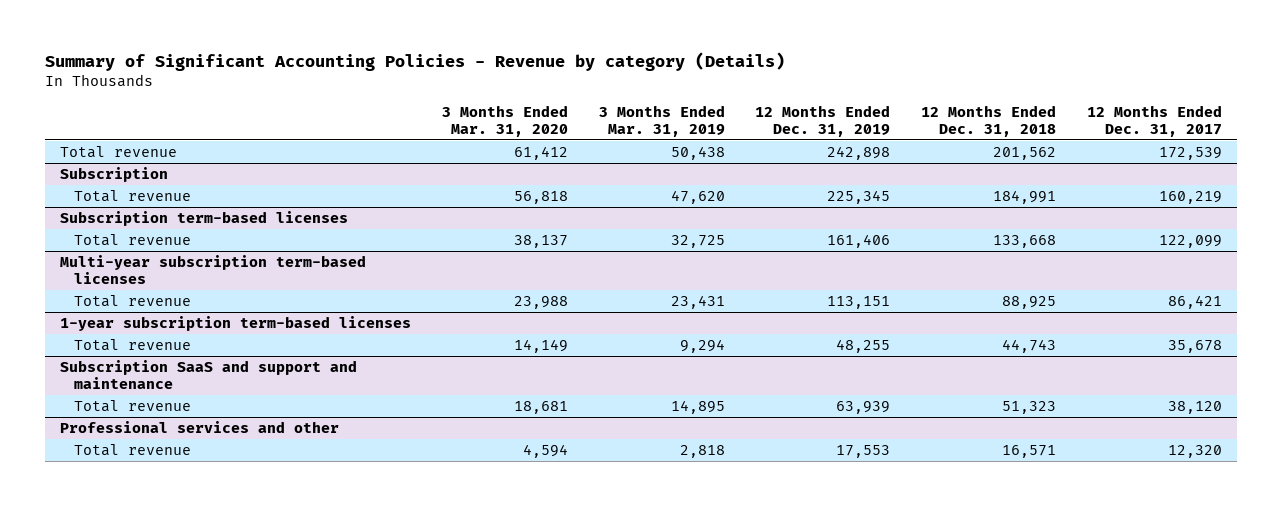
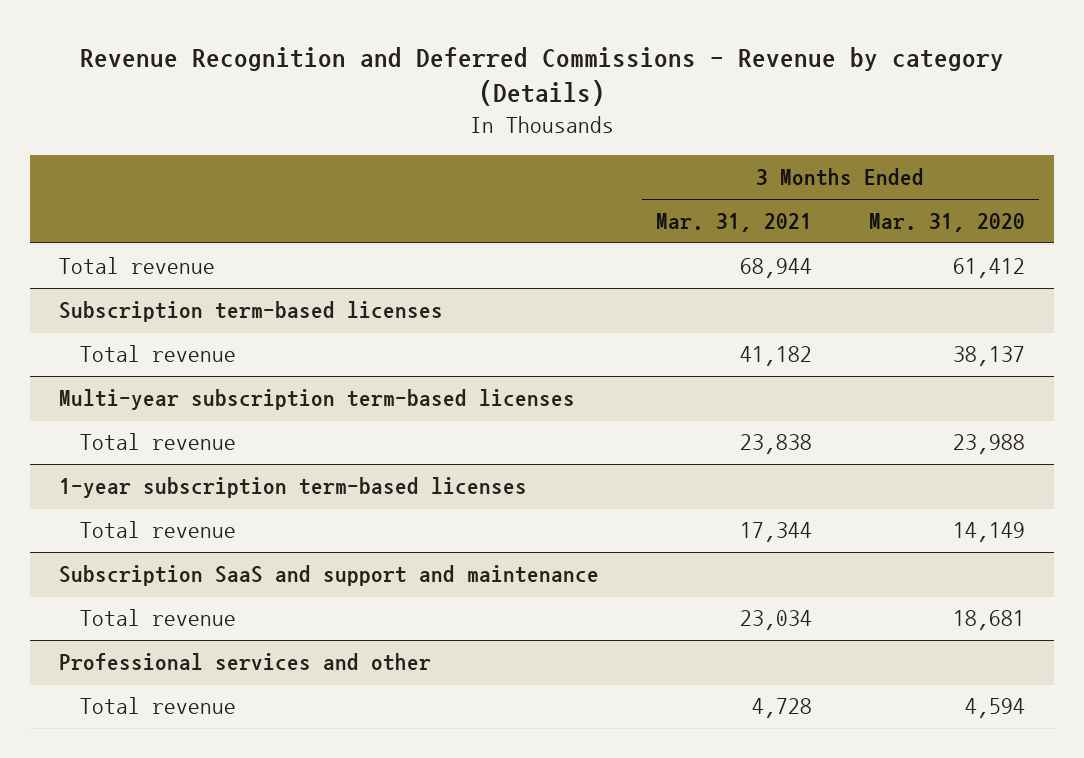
[44,51,785,71] Summary of Significant Accounting Policies - Revenue by category (Details) -> [79,46,1004,107] Revenue Recognition and Deferred Commissions - Revenue by category (Details)
[598,104,725,137] 3 Months Ended Mar. 31, 2019 -> none
[755,104,891,137] 12 Months Ended Dec. 31, 2019 -> none
[921,104,1057,137] 12 Months Ended Dec. 31, 2018 -> none
[1086,104,1222,137] 12 Months Ended Dec. 31, 2017 -> none
none -> [655,213,812,233] Mar. 31, 2021
[59,167,168,183] Subscription -> none
[73,190,191,203] Total revenue -> none

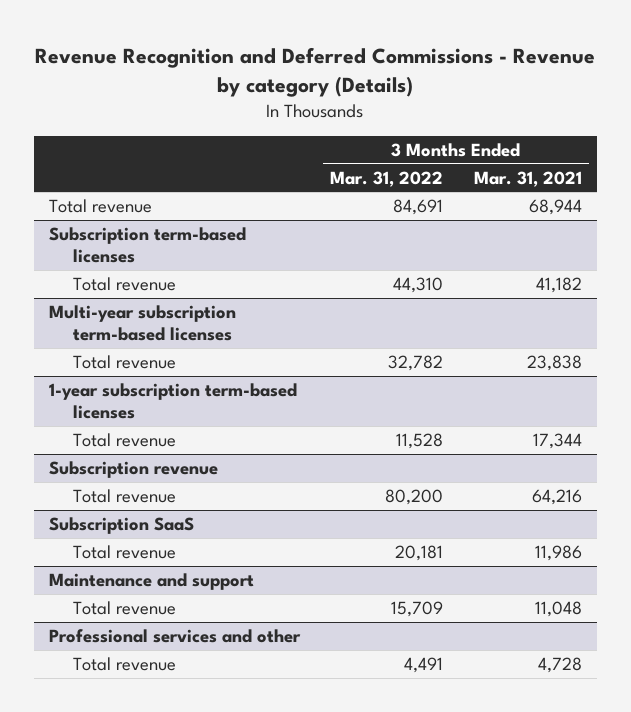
[868,213,1025,233] Mar. 31, 2020 -> none
none -> [330,170,444,187] Mar. 31, 2022
[58,565,599,587] Subscription SaaS and support and maintenance -> [49,461,219,479] Subscription revenue
[739,610,812,631] 23,034 -> [531,489,582,506] 64,216
none -> [49,517,195,535] Subscription SaaS
none -> [73,545,177,560] Total revenue
none -> [49,573,255,591] Maintenance and support
none -> [73,601,177,616] Total revenue

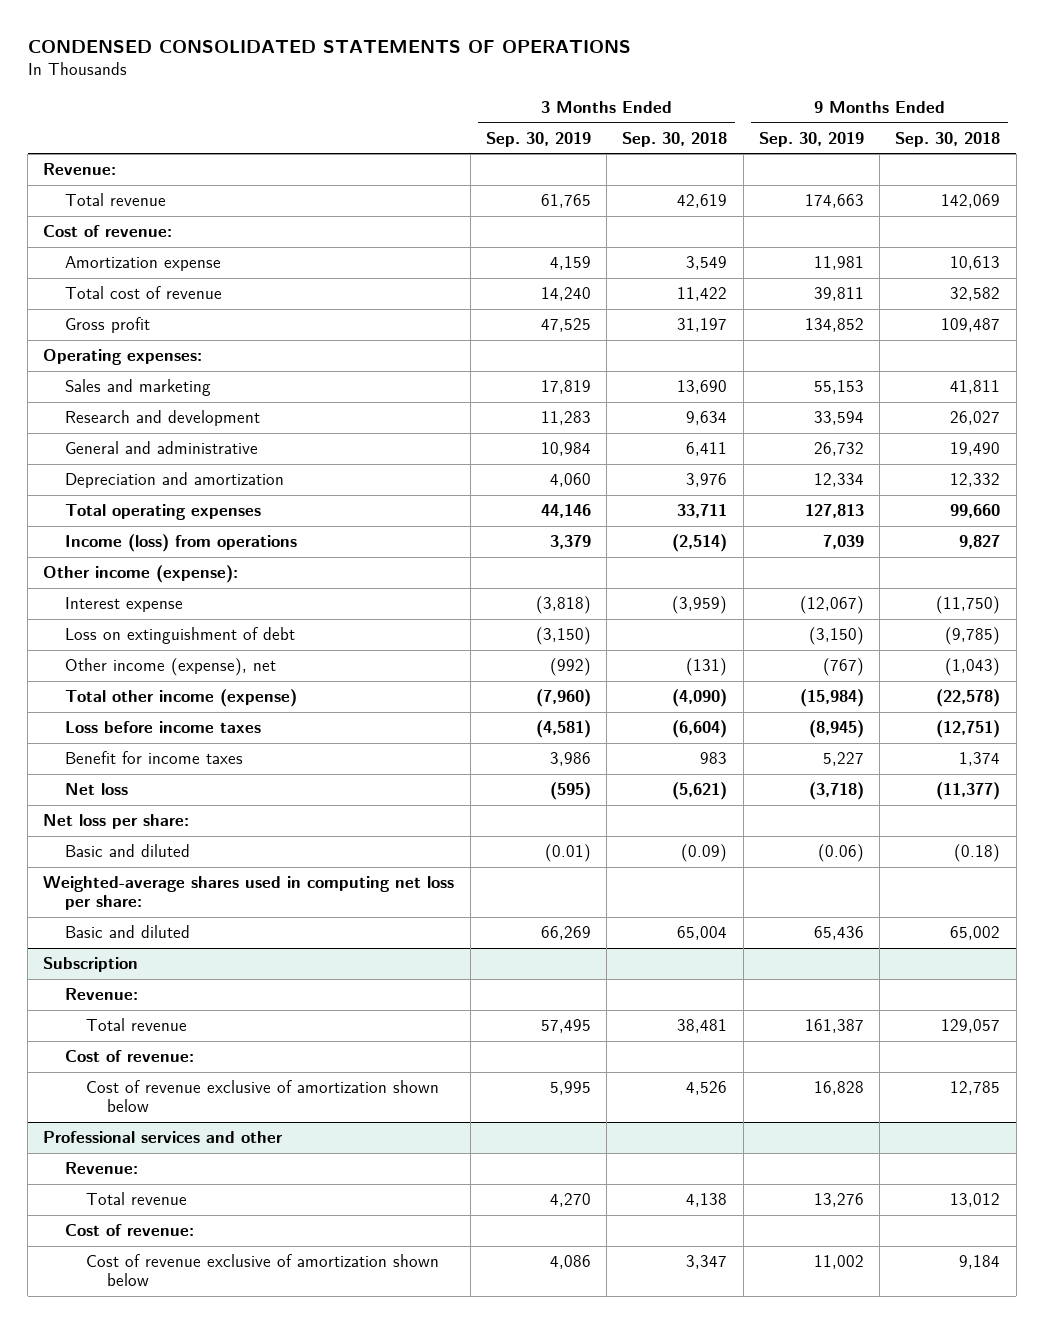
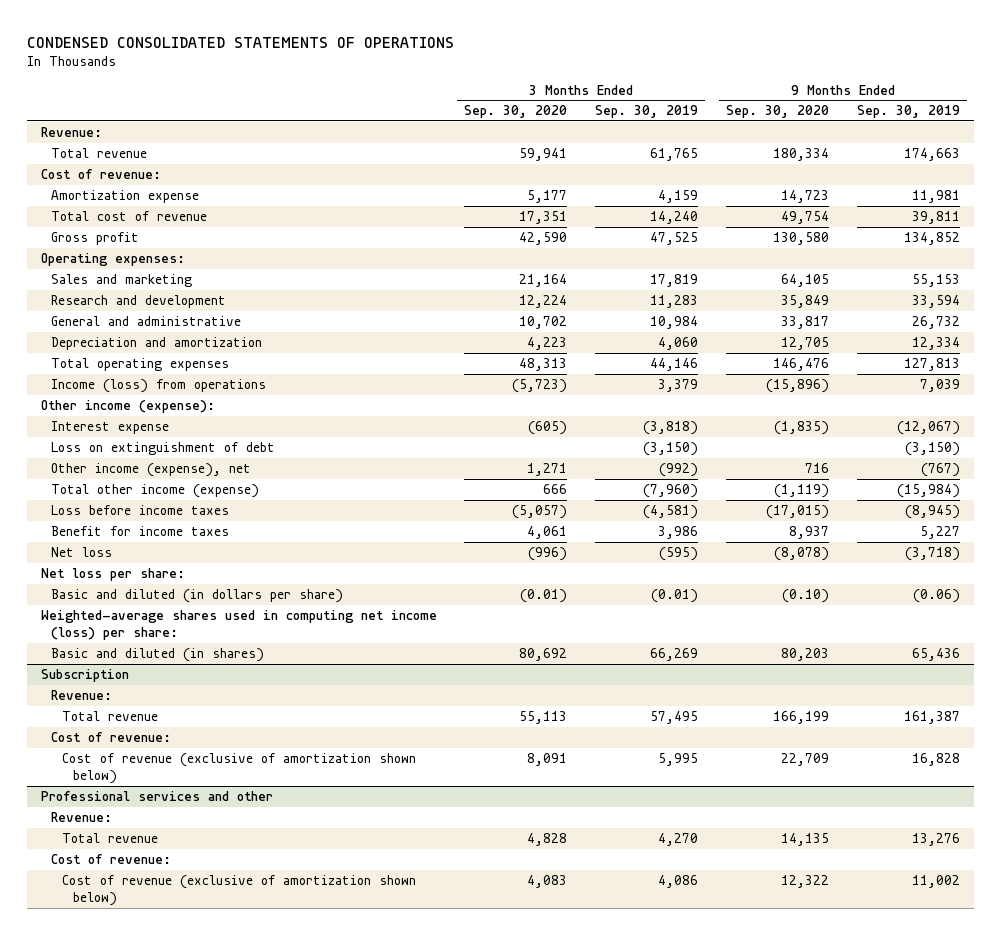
[622,131,728,147] Sep. 30, 2018 -> none
[895,131,1001,147] Sep. 30, 2018 -> none
none -> [464,105,568,119] Sep. 30, 2020
none -> [726,105,830,119] Sep. 30, 2020
[64,844,190,858] Basic and diluted -> [51,589,344,604] Basic and diluted (in dollars per share)
[43,876,455,911] Weighted-average shares used in computing net loss per share: -> [40,610,437,641] Weighted-average shares used in computing net income (loss) per share:
[64,925,190,939] Basic and diluted -> [51,648,265,663] Basic and diluted (in shares)
[86,1080,440,1113] Cost of revenue exclusive of amortization shown below -> [61,753,416,785] Cost of revenue (exclusive of amortization shown below)
[86,1254,440,1287] Cost of revenue exclusive of amortization shown below -> [61,875,416,907] Cost of revenue (exclusive of amortization shown below)

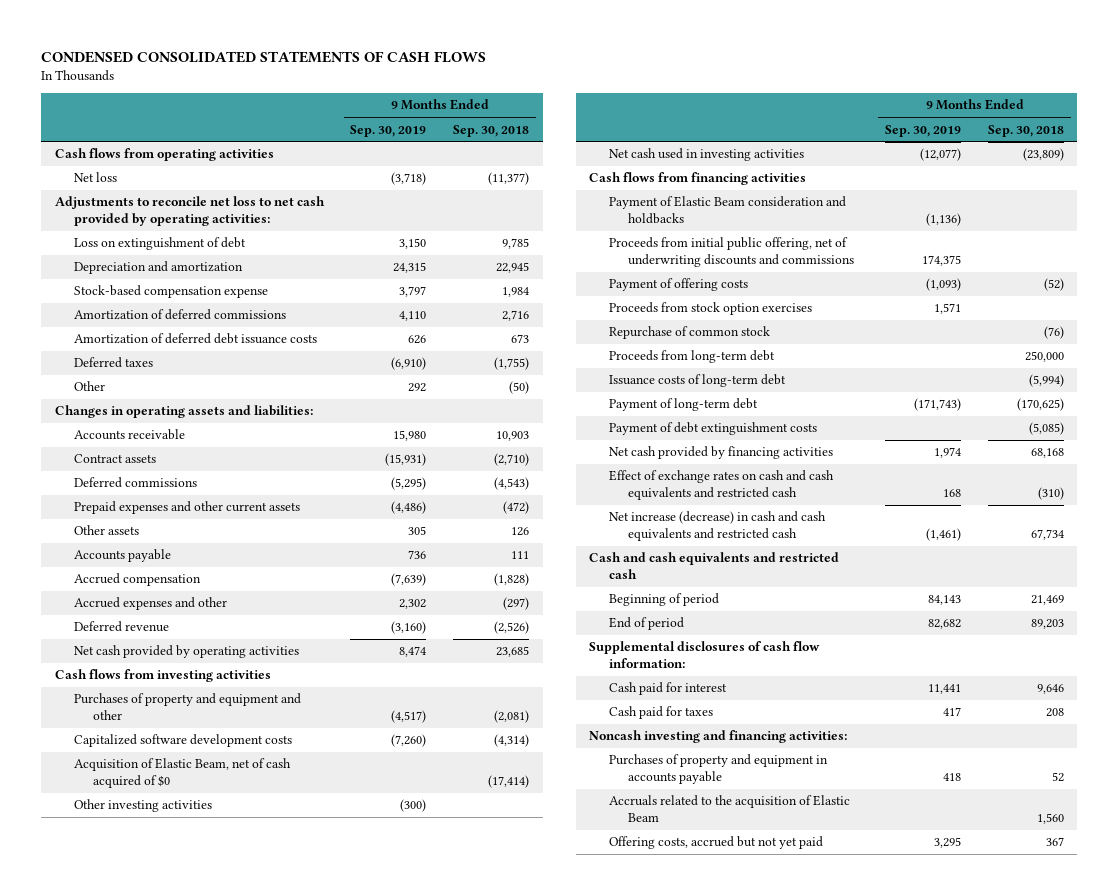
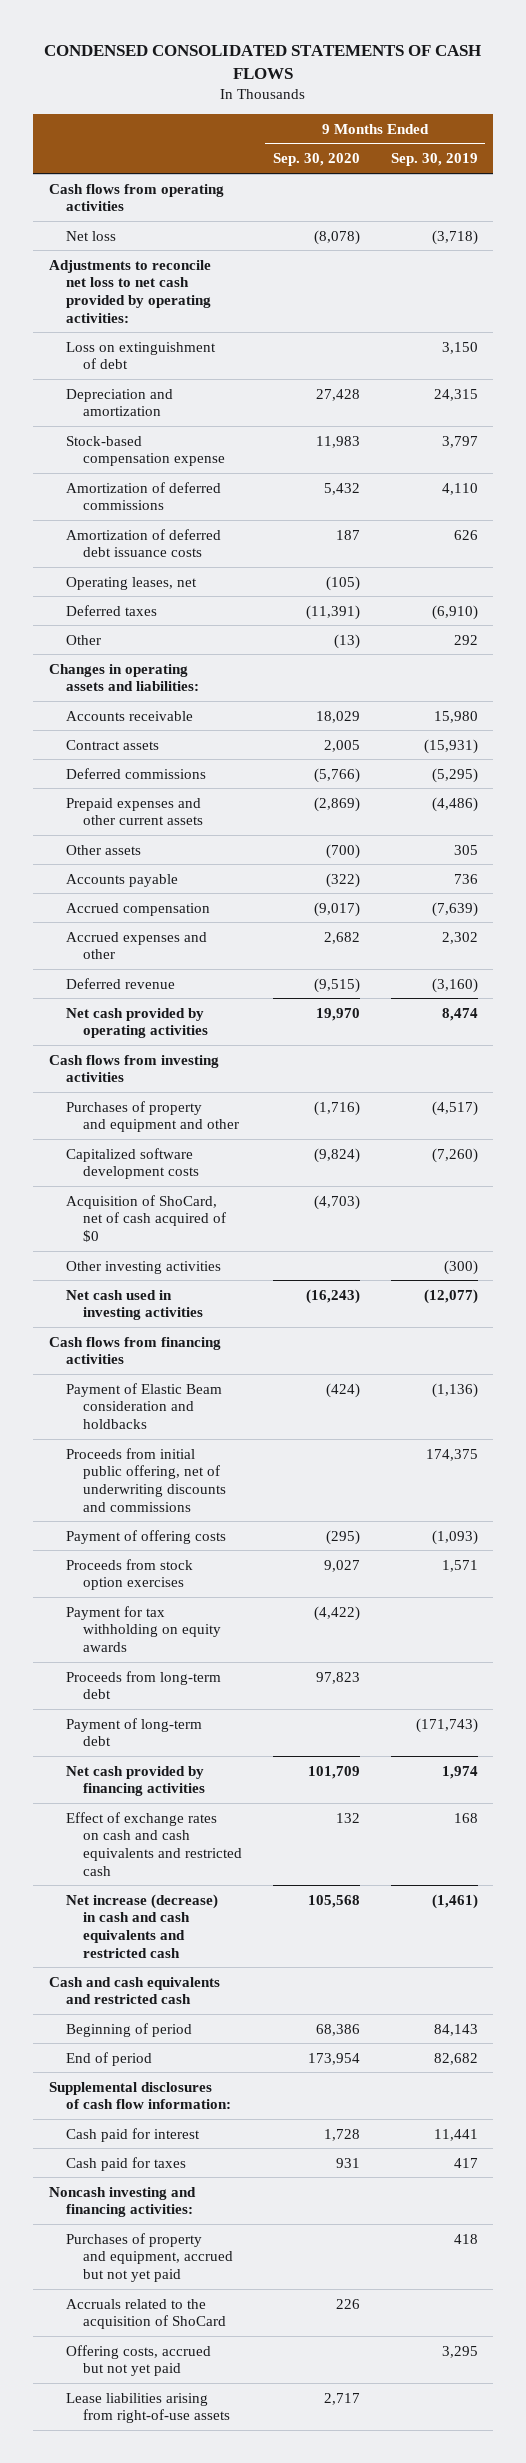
[453,124,530,137] Sep. 30, 2018 -> none
none -> [272,153,360,167] Sep. 30, 2020
none -> [65,576,197,590] Operating leases, net
[74,758,292,789] Acquisition of Elastic Beam, net of cash acquired of $0 -> [65,1194,226,1242] Acquisition of ShoCard, net of cash acquired of $0
[608,326,770,340] Repurchase of common stock -> none
none -> [65,1605,221,1652] Payment for tax withholding on equity awards
[608,374,786,388] Issuance costs of long-term debt -> none
[608,422,817,436] Payment of debt extinguishment costs -> none
[608,754,828,785] Purchases of property and equipment in accounts payable -> [65,2232,233,2282] Purchases of property and equipment, accrued but not yet paid
[608,795,850,823] Accruals related to the acquisition of Elastic Beam -> [65,2298,226,2330] Accruals related to the acquisition of ShoCard
none -> [65,2392,230,2424] Lease liabilities arising from right-of-use assets

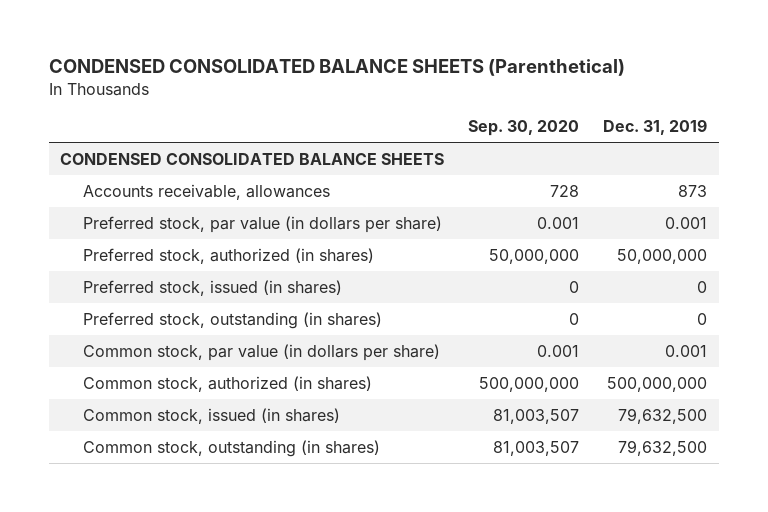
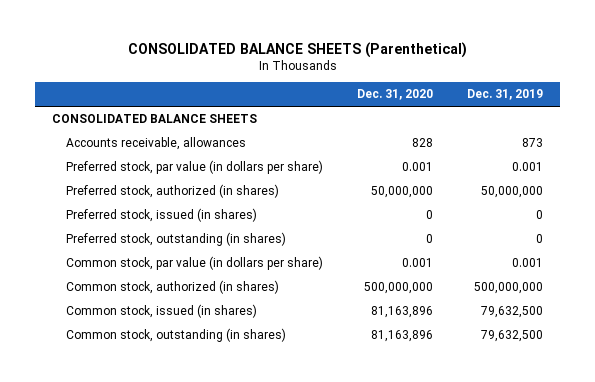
[48,59,625,77] CONDENSED CONSOLIDATED BALANCE SHEETS (Parenthetical) -> [127,41,467,58] CONSOLIDATED BALANCE SHEETS (Parenthetical)
[468,120,580,137] Sep. 30, 2020 -> none
none -> [357,89,434,101] Dec. 31, 2020
[60,152,445,165] CONDENSED CONSOLIDATED BALANCE SHEETS -> [52,114,258,124] CONSOLIDATED BALANCE SHEETS

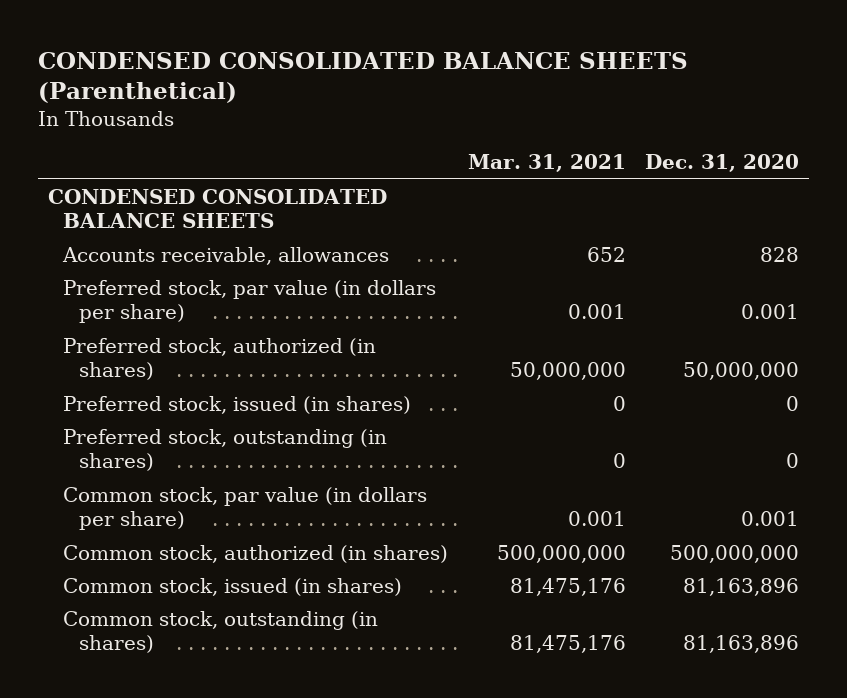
[127,41,467,58] CONSOLIDATED BALANCE SHEETS (Parenthetical) -> [38,51,689,104] CONDENSED CONSOLIDATED BALANCE SHEETS (Parenthetical)
[467,89,544,101] Dec. 31, 2019 -> none
none -> [467,154,626,173] Mar. 31, 2021
[52,114,258,124] CONSOLIDATED BALANCE SHEETS -> [47,188,387,229] CONDENSED CONSOLIDATED BALANCE SHEETS

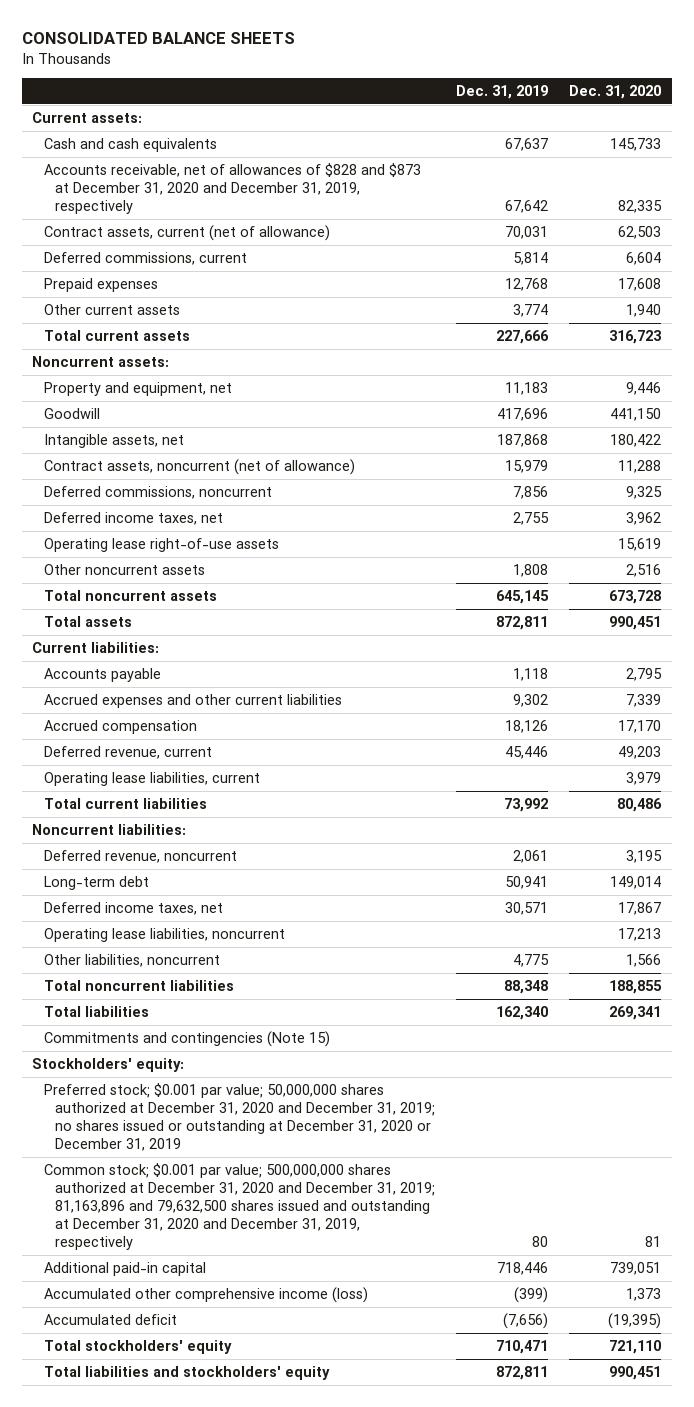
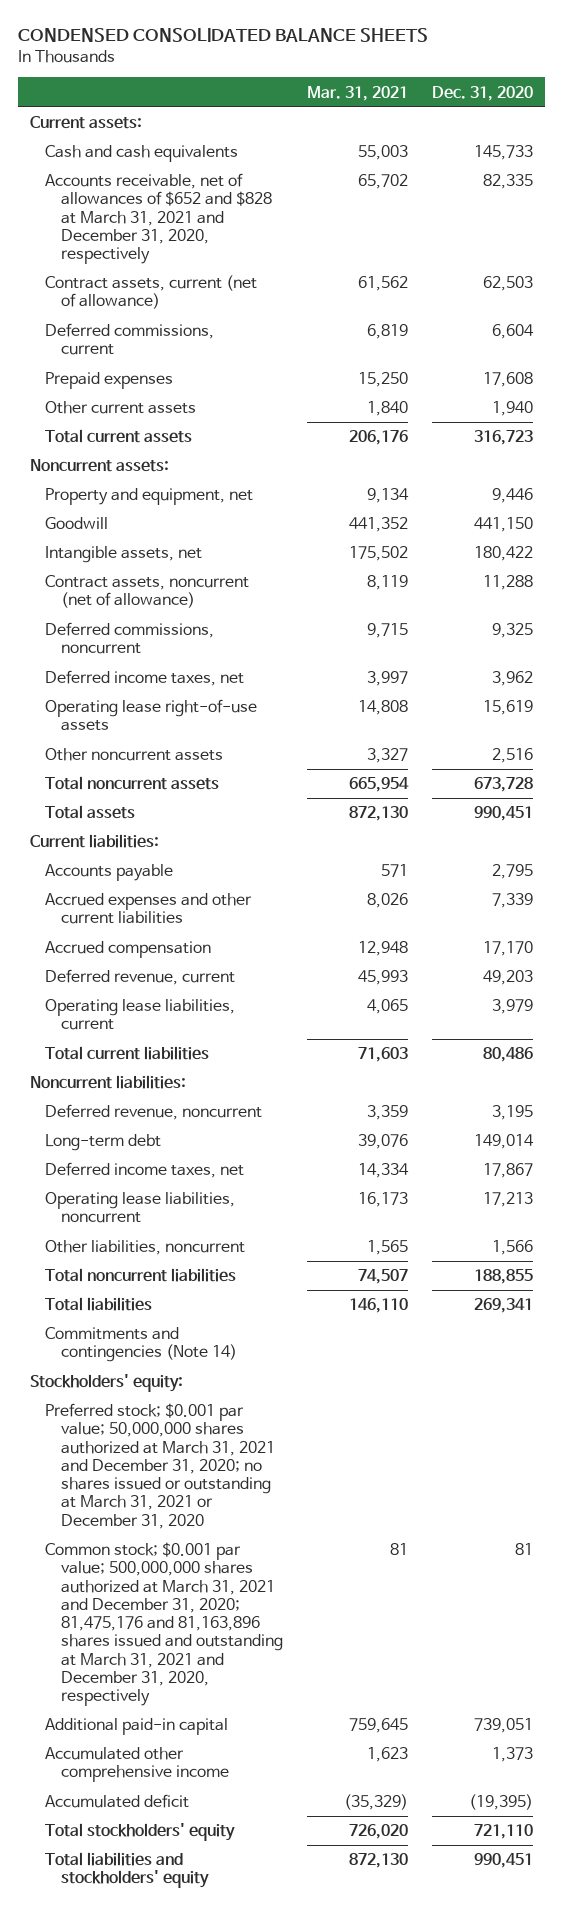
[21,32,295,45] CONSOLIDATED BALANCE SHEETS -> [17,28,428,43] CONDENSED CONSOLIDATED BALANCE SHEETS
[456,84,549,99] Dec. 31, 2019 -> none
none -> [307,85,409,101] Mar. 31, 2021
[43,162,421,214] Accounts receivable, net of allowances of $828 and $873 at December 31, 2020 and December 31, 2019, respectively -> [45,173,273,265] Accounts receivable, net of allowances of $652 and $828 at March 31, 2021 and December 31, 2020, respectively
[43,1030,330,1047] Commitments and contingencies (Note 15) -> [45,1327,238,1363] Commitments and contingencies (Note 14)
[43,1082,436,1151] Preferred stock; $0.001 par value; 50,000,000 shares authorized at December 31, 2020 and December 31, 2019; no shares issued or outstanding at December 31, 2020 or December 31, 2019 -> [45,1403,276,1529] Preferred stock; $0.001 par value; 50,000,000 shares authorized at March 31, 2021 and December 31, 2020; no shares issued or outstanding at March 31, 2021 or December 31, 2020
[43,1162,436,1250] Common stock; $0.001 par value; 500,000,000 shares authorized at December 31, 2020 and December 31, 2019; 81,163,896 and 79,632,500 shares issued and outstanding at December 31, 2020 and December 31, 2019, respectively -> [45,1542,284,1707] Common stock; $0.001 par value; 500,000,000 shares authorized at March 31, 2021 and December 31, 2020; 81,475,176 and 81,163,896 shares issued and outstanding at March 31, 2021 and December 31, 2020, respectively
[43,1286,368,1303] Accumulated other comprehensive income (loss) -> [45,1747,230,1783] Accumulated other comprehensive income

